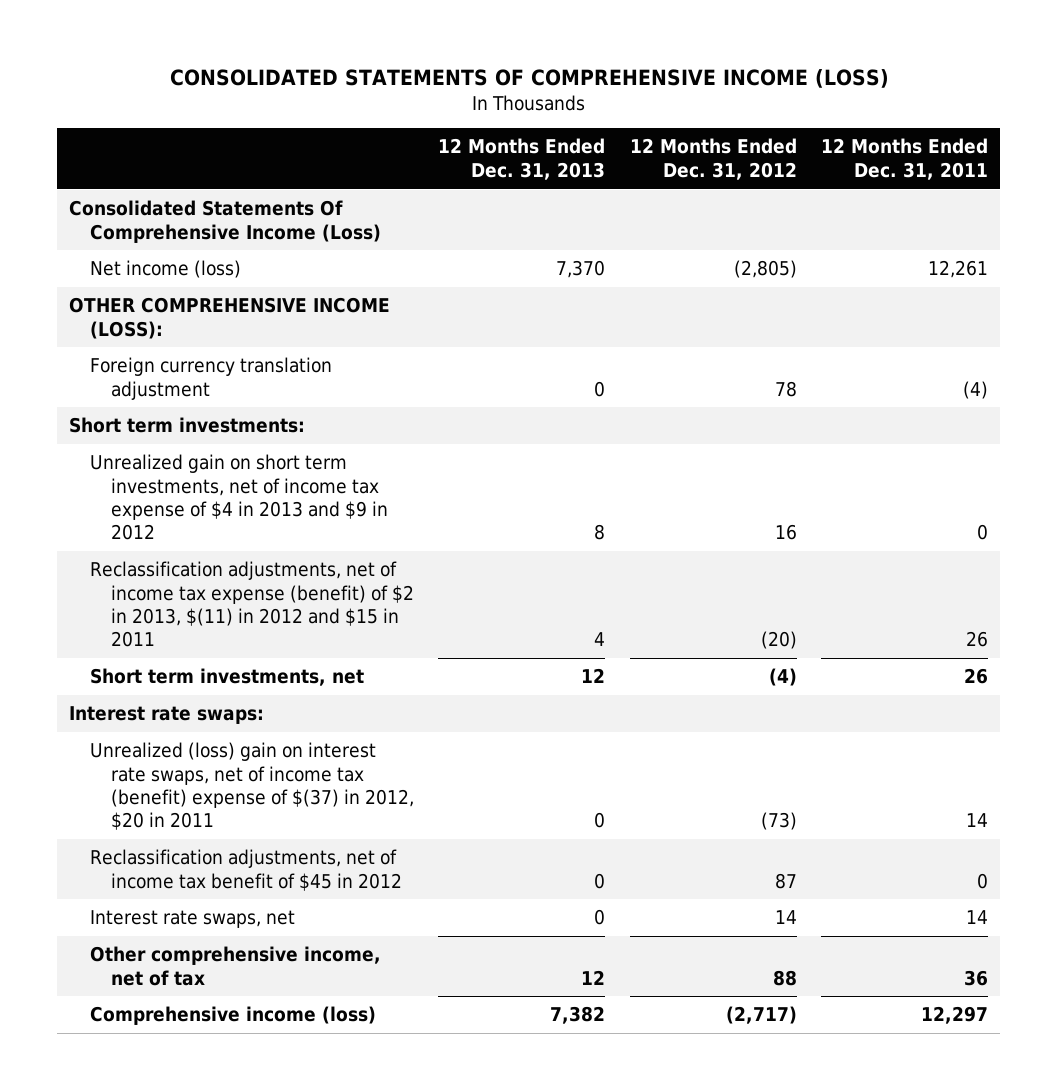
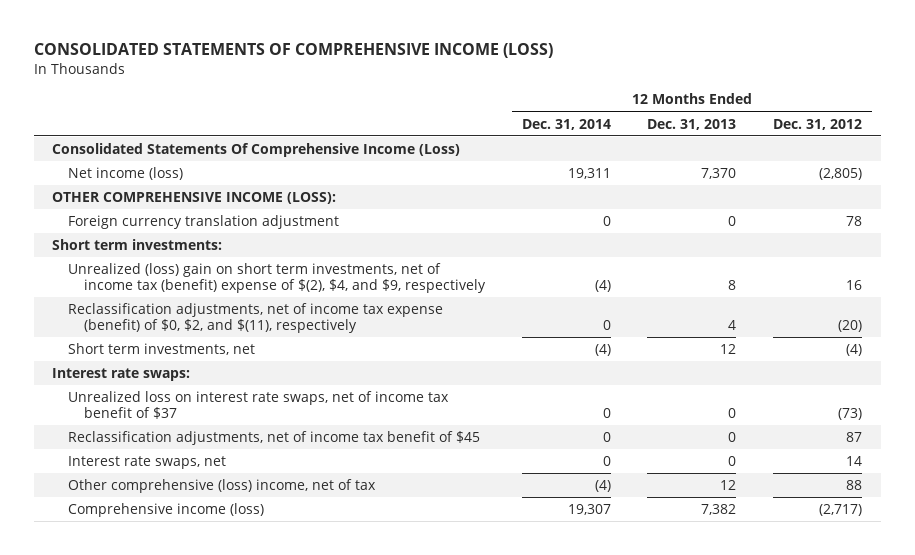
[820,138,988,180] 12 Months Ended Dec. 31, 2011 -> none
none -> [521,118,611,130] Dec. 31, 2014
[90,454,389,541] Unrealized gain on short term investments, net of income tax expense of $4 in 2013 and $9 in 2012 -> [67,263,486,293] Unrealized (loss) gain on short term investments, net of income tax (benefit) expense of $(2), $4, and $9, respectively
[90,561,415,648] Reclassification adjustments, net of income tax expense (benefit) of $2 in 2013, $(11) in 2012 and $15 in 2011 -> [67,303,443,333] Reclassification adjustments, net of income tax expense (benefit) of $0, $2, and $(11), respectively
[90,742,415,831] Unrealized (loss) gain on interest rate swaps, net of income tax (benefit) expense of $(37) in 2012, $20 in 2011 -> [67,391,449,419] Unrealized loss on interest rate swaps, net of income tax benefit of $37
[90,849,403,891] Reclassification adjustments, net of income tax benefit of $45 in 2012 -> [67,431,480,446] Reclassification adjustments, net of income tax benefit of $45
[90,946,382,986] Other comprehensive income, net of tax -> [67,479,376,494] Other comprehensive (loss) income, net of tax

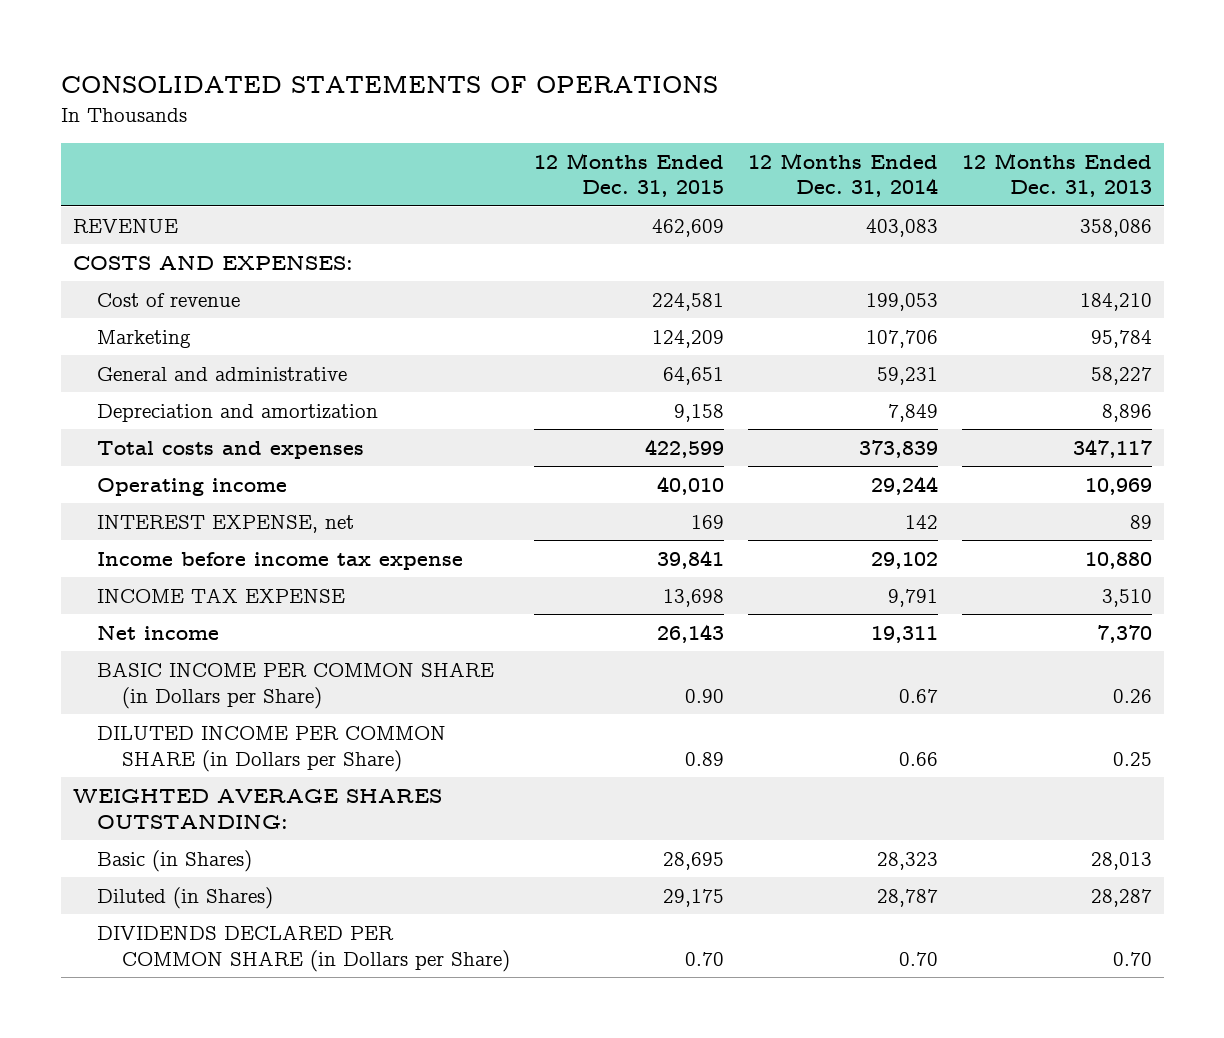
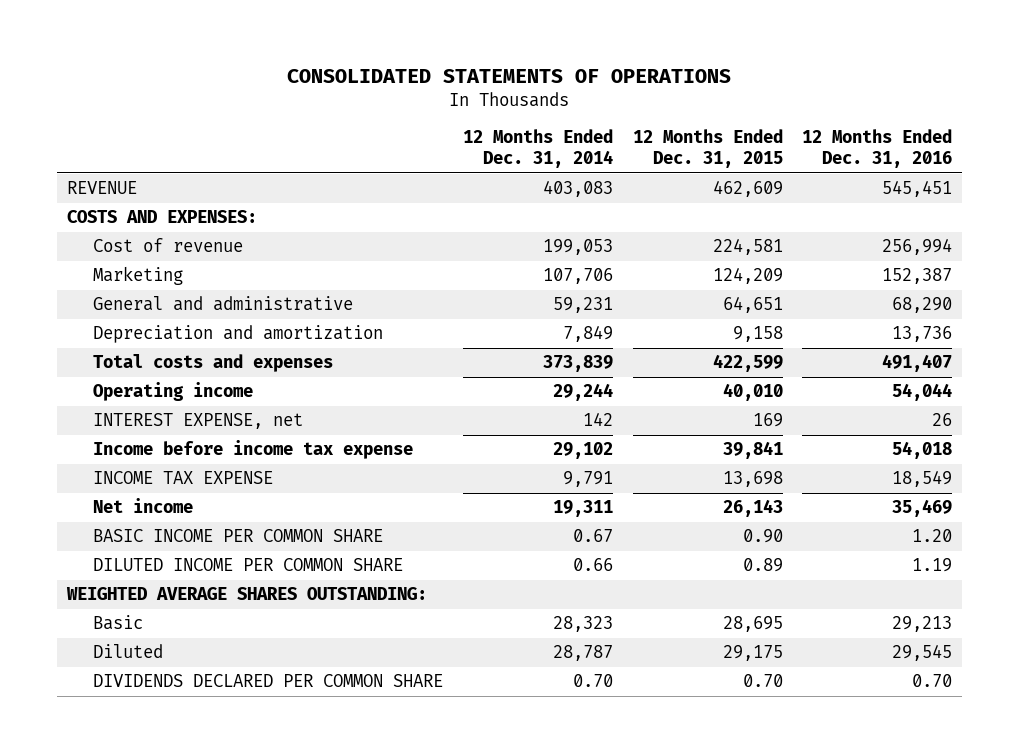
[961,152,1152,198] 12 Months Ended Dec. 31, 2013 -> none
none -> [802,129,953,169] 12 Months Ended Dec. 31, 2016
[97,661,495,709] BASIC INCOME PER COMMON SHARE (in Dollars per Share) -> [93,529,384,543] BASIC INCOME PER COMMON SHARE
[97,725,447,772] DILUTED INCOME PER COMMON SHARE (in Dollars per Share) -> [93,558,404,572] DILUTED INCOME PER COMMON SHARE
[97,849,253,872] Basic (in Shares) -> [93,615,144,631] Basic
[97,886,274,909] Diluted (in Shares) -> [93,644,164,659] Diluted
[97,924,510,972] DIVIDENDS DECLARED PER COMMON SHARE (in Dollars per Share) -> [93,674,444,688] DIVIDENDS DECLARED PER COMMON SHARE

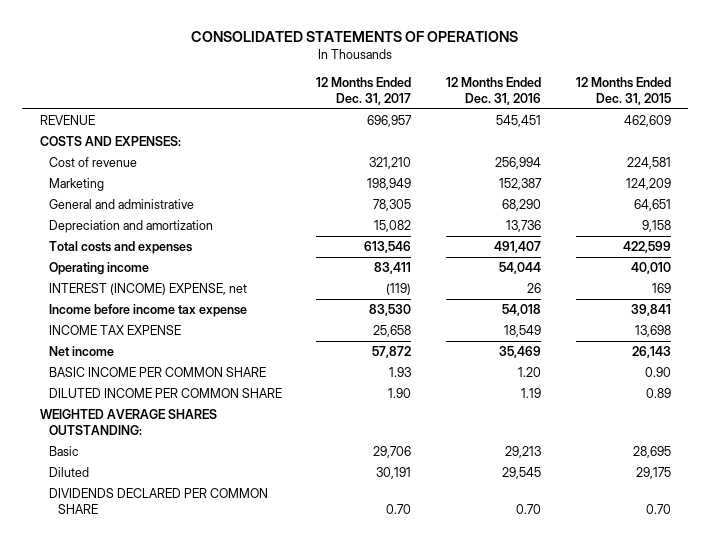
[462,129,613,169] 12 Months Ended Dec. 31, 2014 -> none
none -> [316,76,412,105] 12 Months Ended Dec. 31, 2017
[93,413,304,430] INTEREST EXPENSE, net -> [48,283,247,296] INTEREST (INCOME) EXPENSE, net

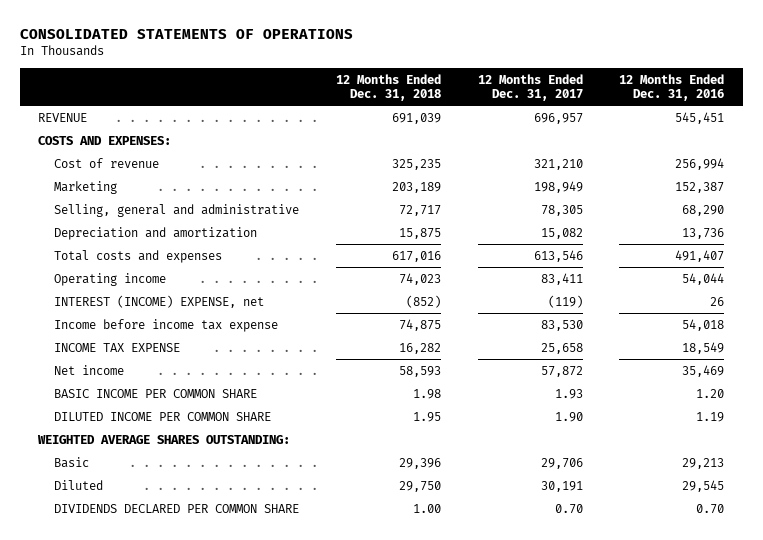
[575,76,671,105] 12 Months Ended Dec. 31, 2015 -> none
none -> [336,73,442,101] 12 Months Ended Dec. 31, 2018
[48,199,194,210] General and administrative -> [54,203,300,217] Selling, general and administrative

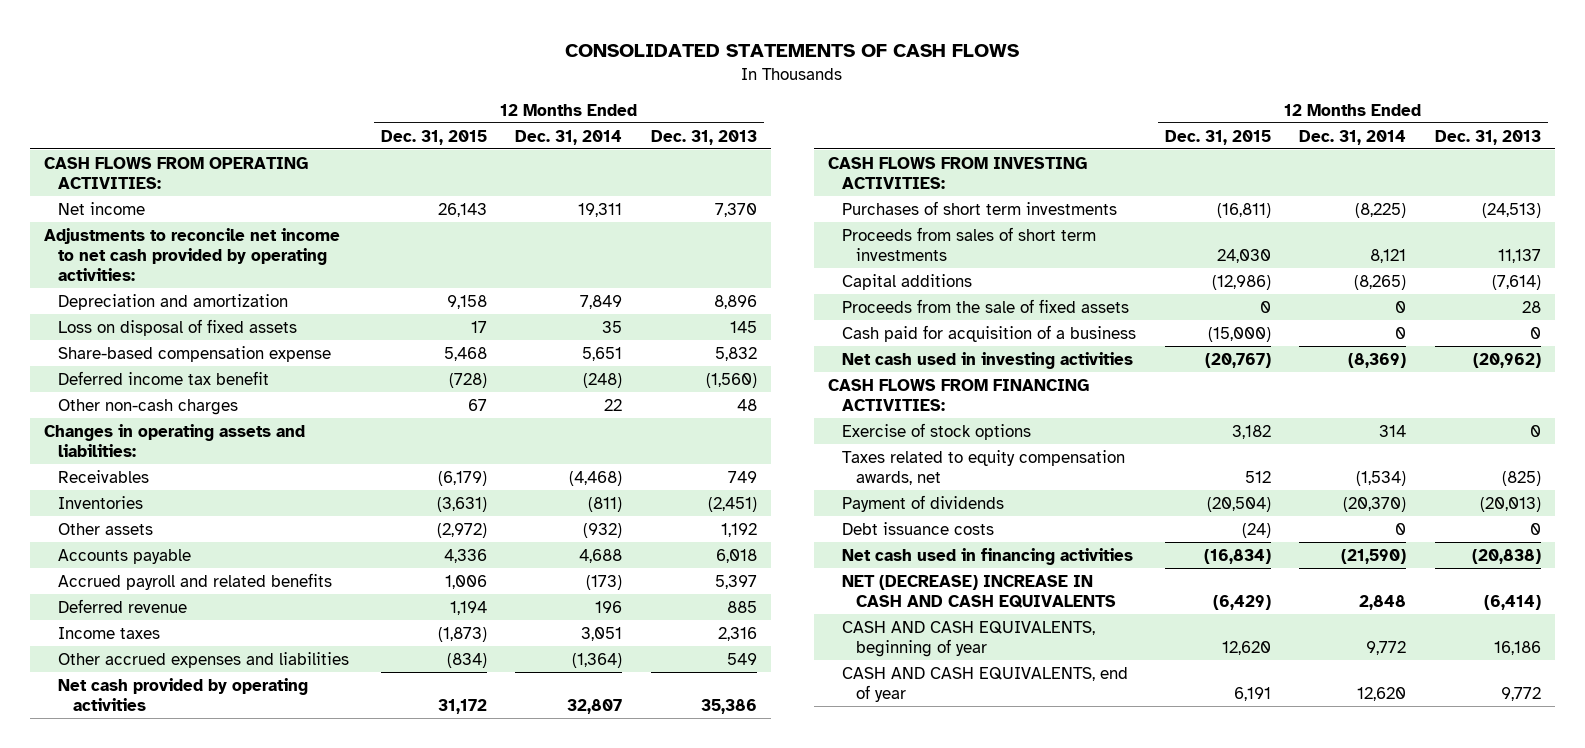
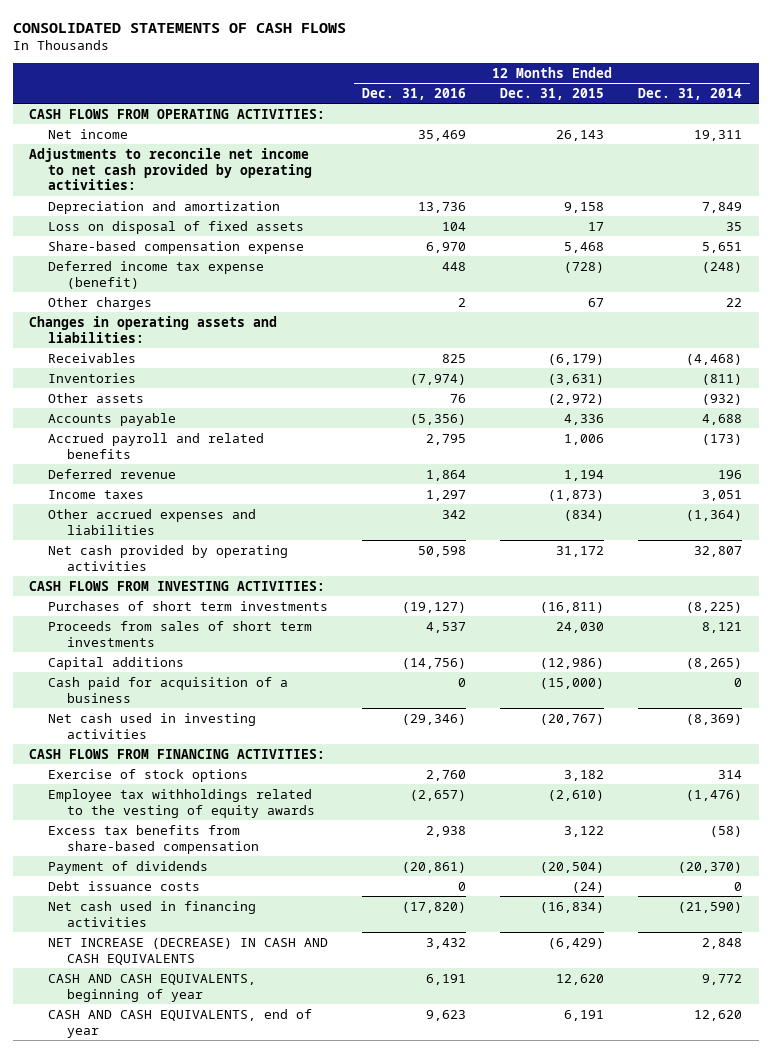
[650,129,757,145] Dec. 31, 2013 -> none
none -> [362,88,467,101] Dec. 31, 2016
[58,370,270,385] Deferred income tax benefit -> [48,260,265,289] Deferred income tax expense (benefit)
[58,398,239,415] Other non-cash charges -> [48,296,153,310] Other charges
[842,298,1130,313] Proceeds from the sale of fixed assets -> none
[842,449,1126,485] Taxes related to equity compensation awards, net -> none
none -> [48,788,316,818] Employee tax withholdings related to the vesting of equity awards
none -> [48,824,260,854] Excess tax benefits from share-based compensation
[842,574,1117,608] NET (DECREASE) INCREASE IN CASH AND CASH EQUIVALENTS -> [48,937,329,965] NET INCREASE (DECREASE) IN CASH AND CASH EQUIVALENTS

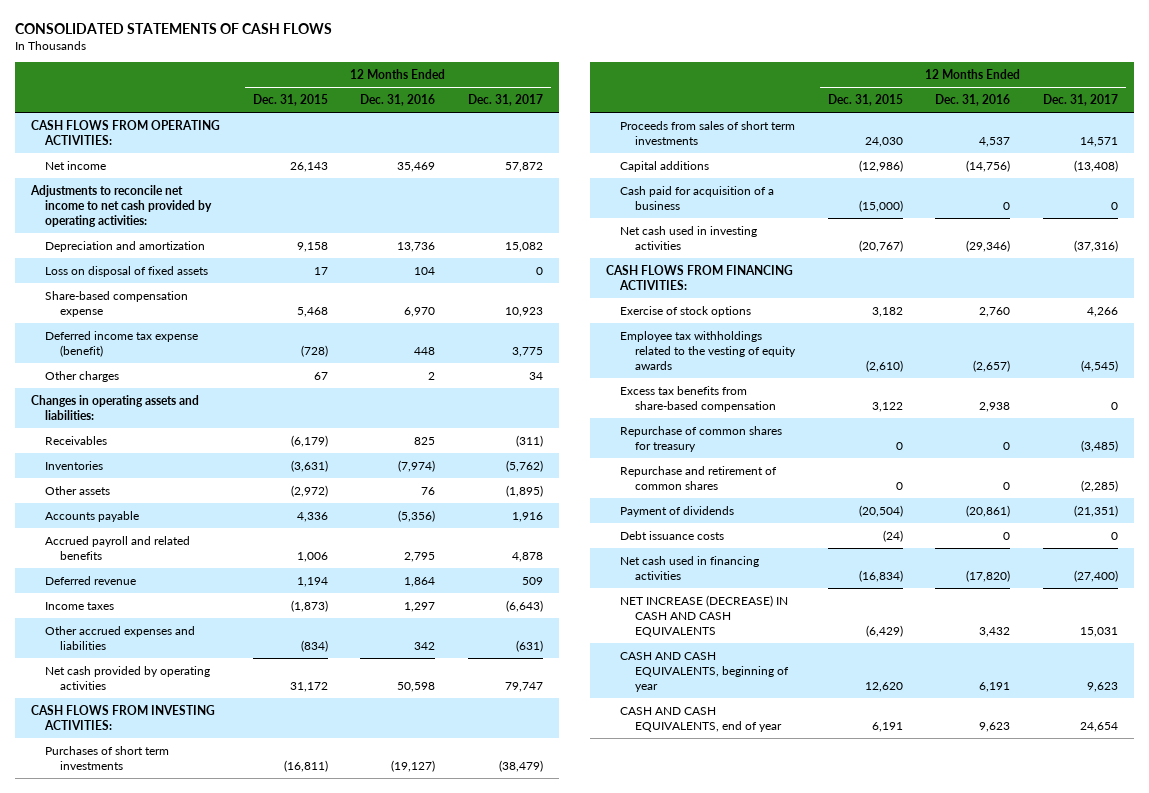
[637,88,742,101] Dec. 31, 2014 -> none
none -> [467,94,543,107] Dec. 31, 2017
none -> [620,425,783,453] Repurchase of common shares for treasury
none -> [620,465,778,491] Repurchase and retirement of common shares

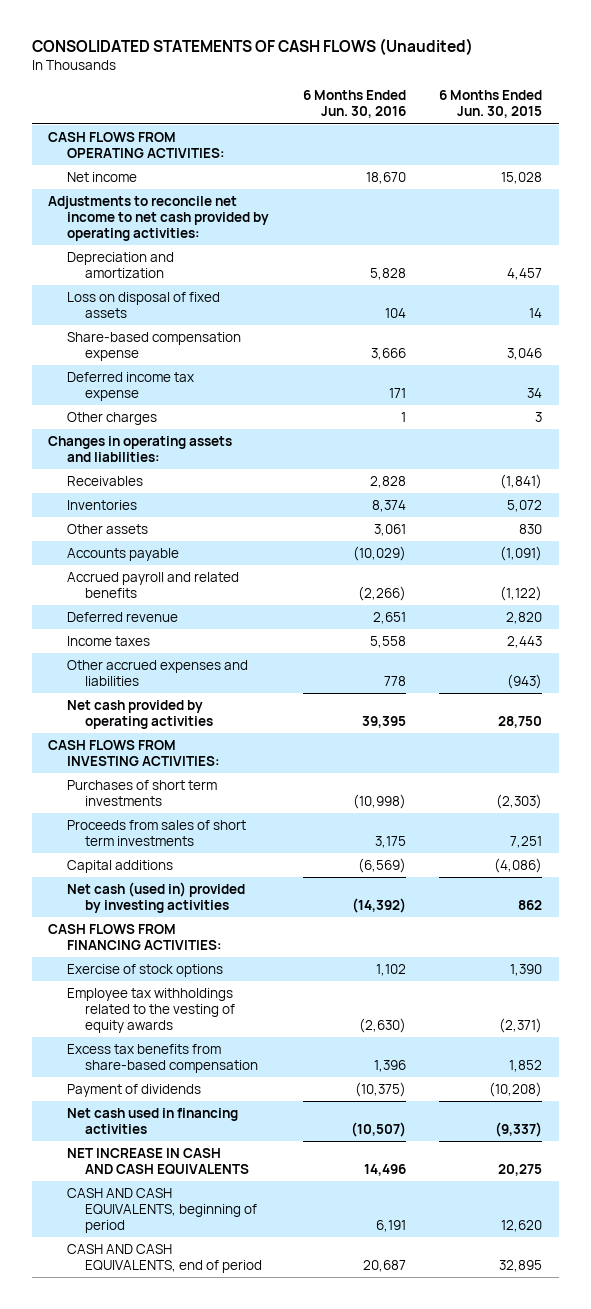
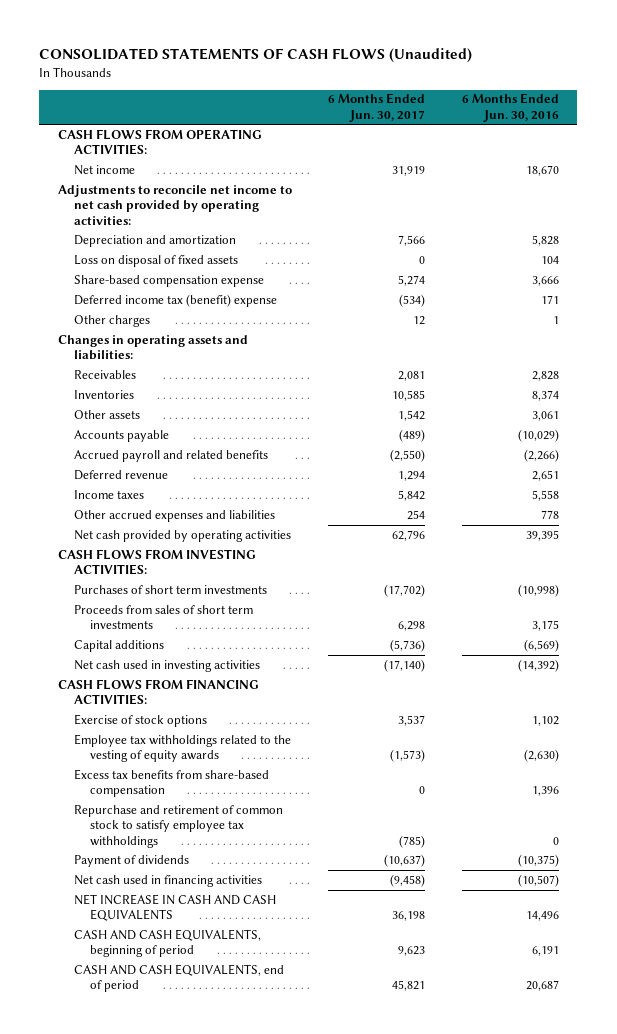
[439,90,543,119] 6 Months Ended Jun. 30, 2015 -> none
none -> [328,93,426,122] 6 Months Ended Jun. 30, 2017
[66,372,194,401] Deferred income tax expense -> [73,293,277,307] Deferred income tax (benefit) expense
[66,882,245,913] Net cash (used in) provided by investing activities -> [73,659,260,672] Net cash used in investing activities
none -> [73,804,283,848] Repurchase and retirement of common stock to satisfy employee tax withholdings

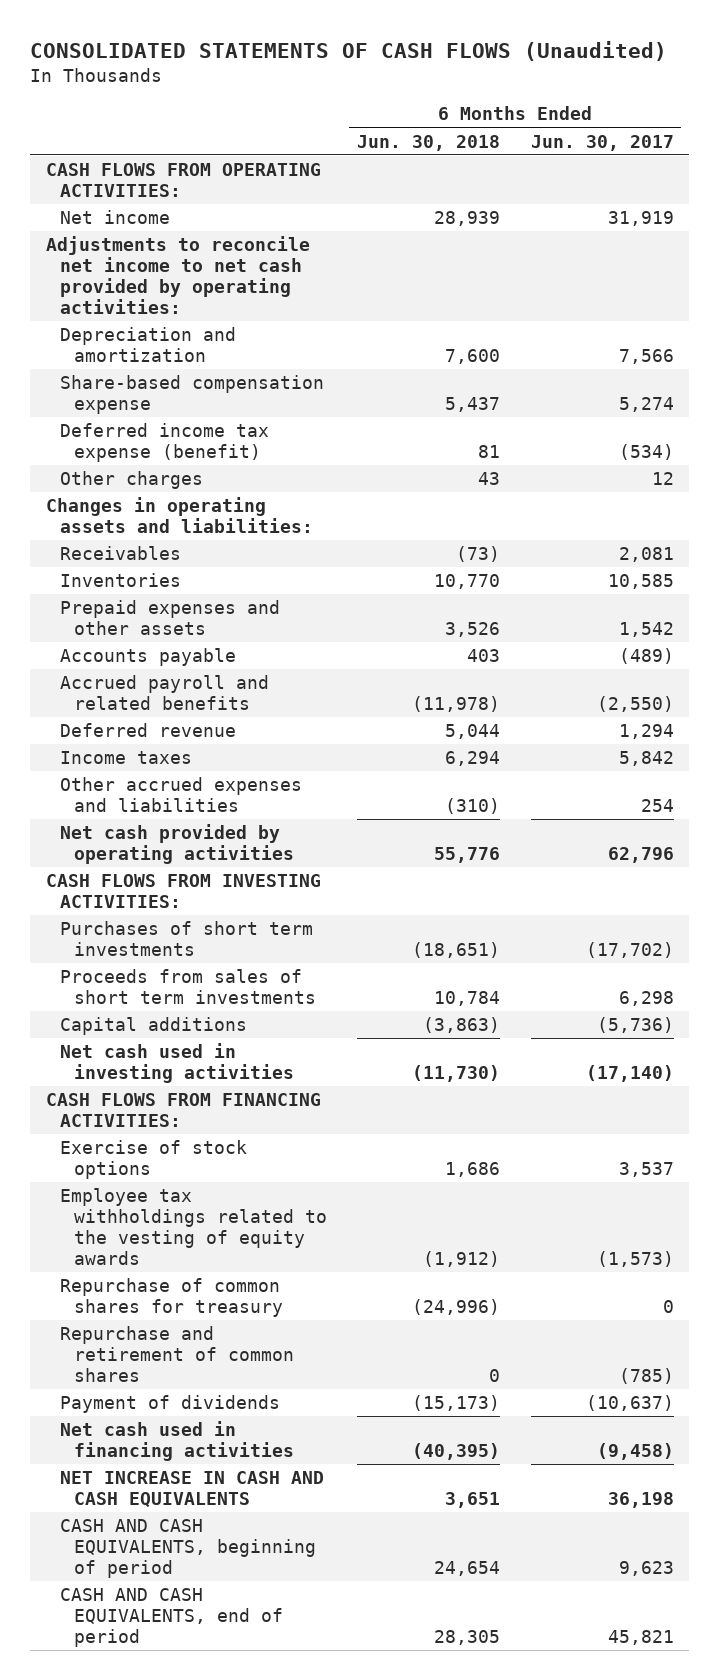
[461,93,559,122] 6 Months Ended Jun. 30, 2016 -> none
none -> [357,134,501,151] Jun. 30, 2018
[73,254,238,267] Loss on disposal of fixed assets -> none
[73,293,277,307] Deferred income tax (benefit) expense -> [59,423,269,463] Deferred income tax expense (benefit)
[73,409,140,419] Other assets -> [59,600,280,636] Prepaid expenses and other assets
[73,768,269,798] Excess tax benefits from share-based compensation -> none
none -> [59,1278,283,1318] Repurchase of common shares for treasury
[73,804,283,848] Repurchase and retirement of common stock to satisfy employee tax withholdings -> [59,1326,294,1383] Repurchase and retirement of common shares

